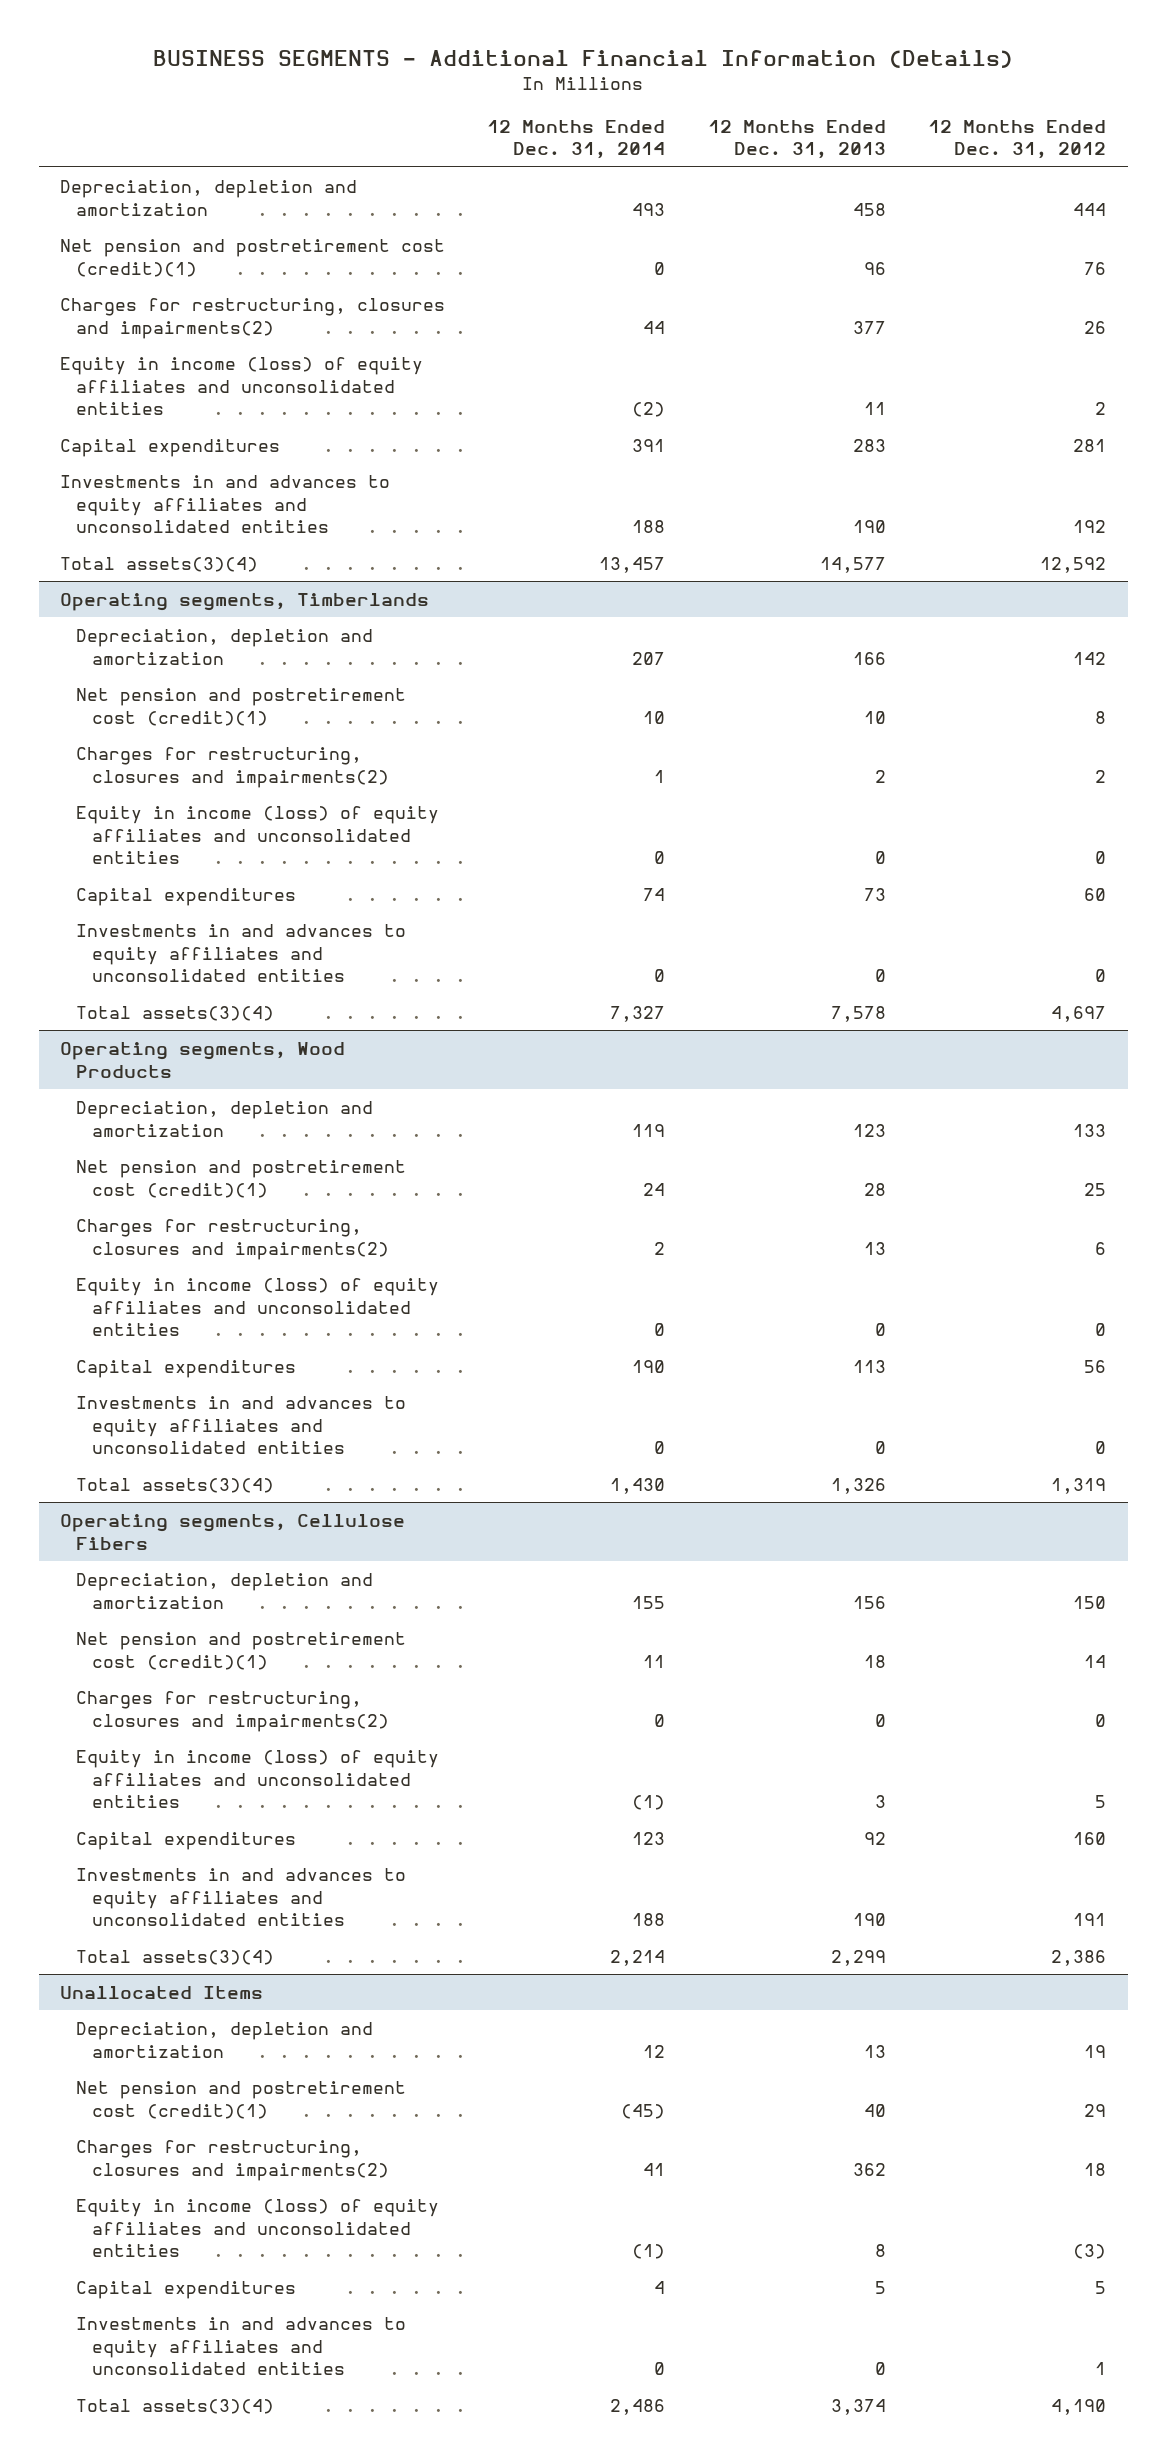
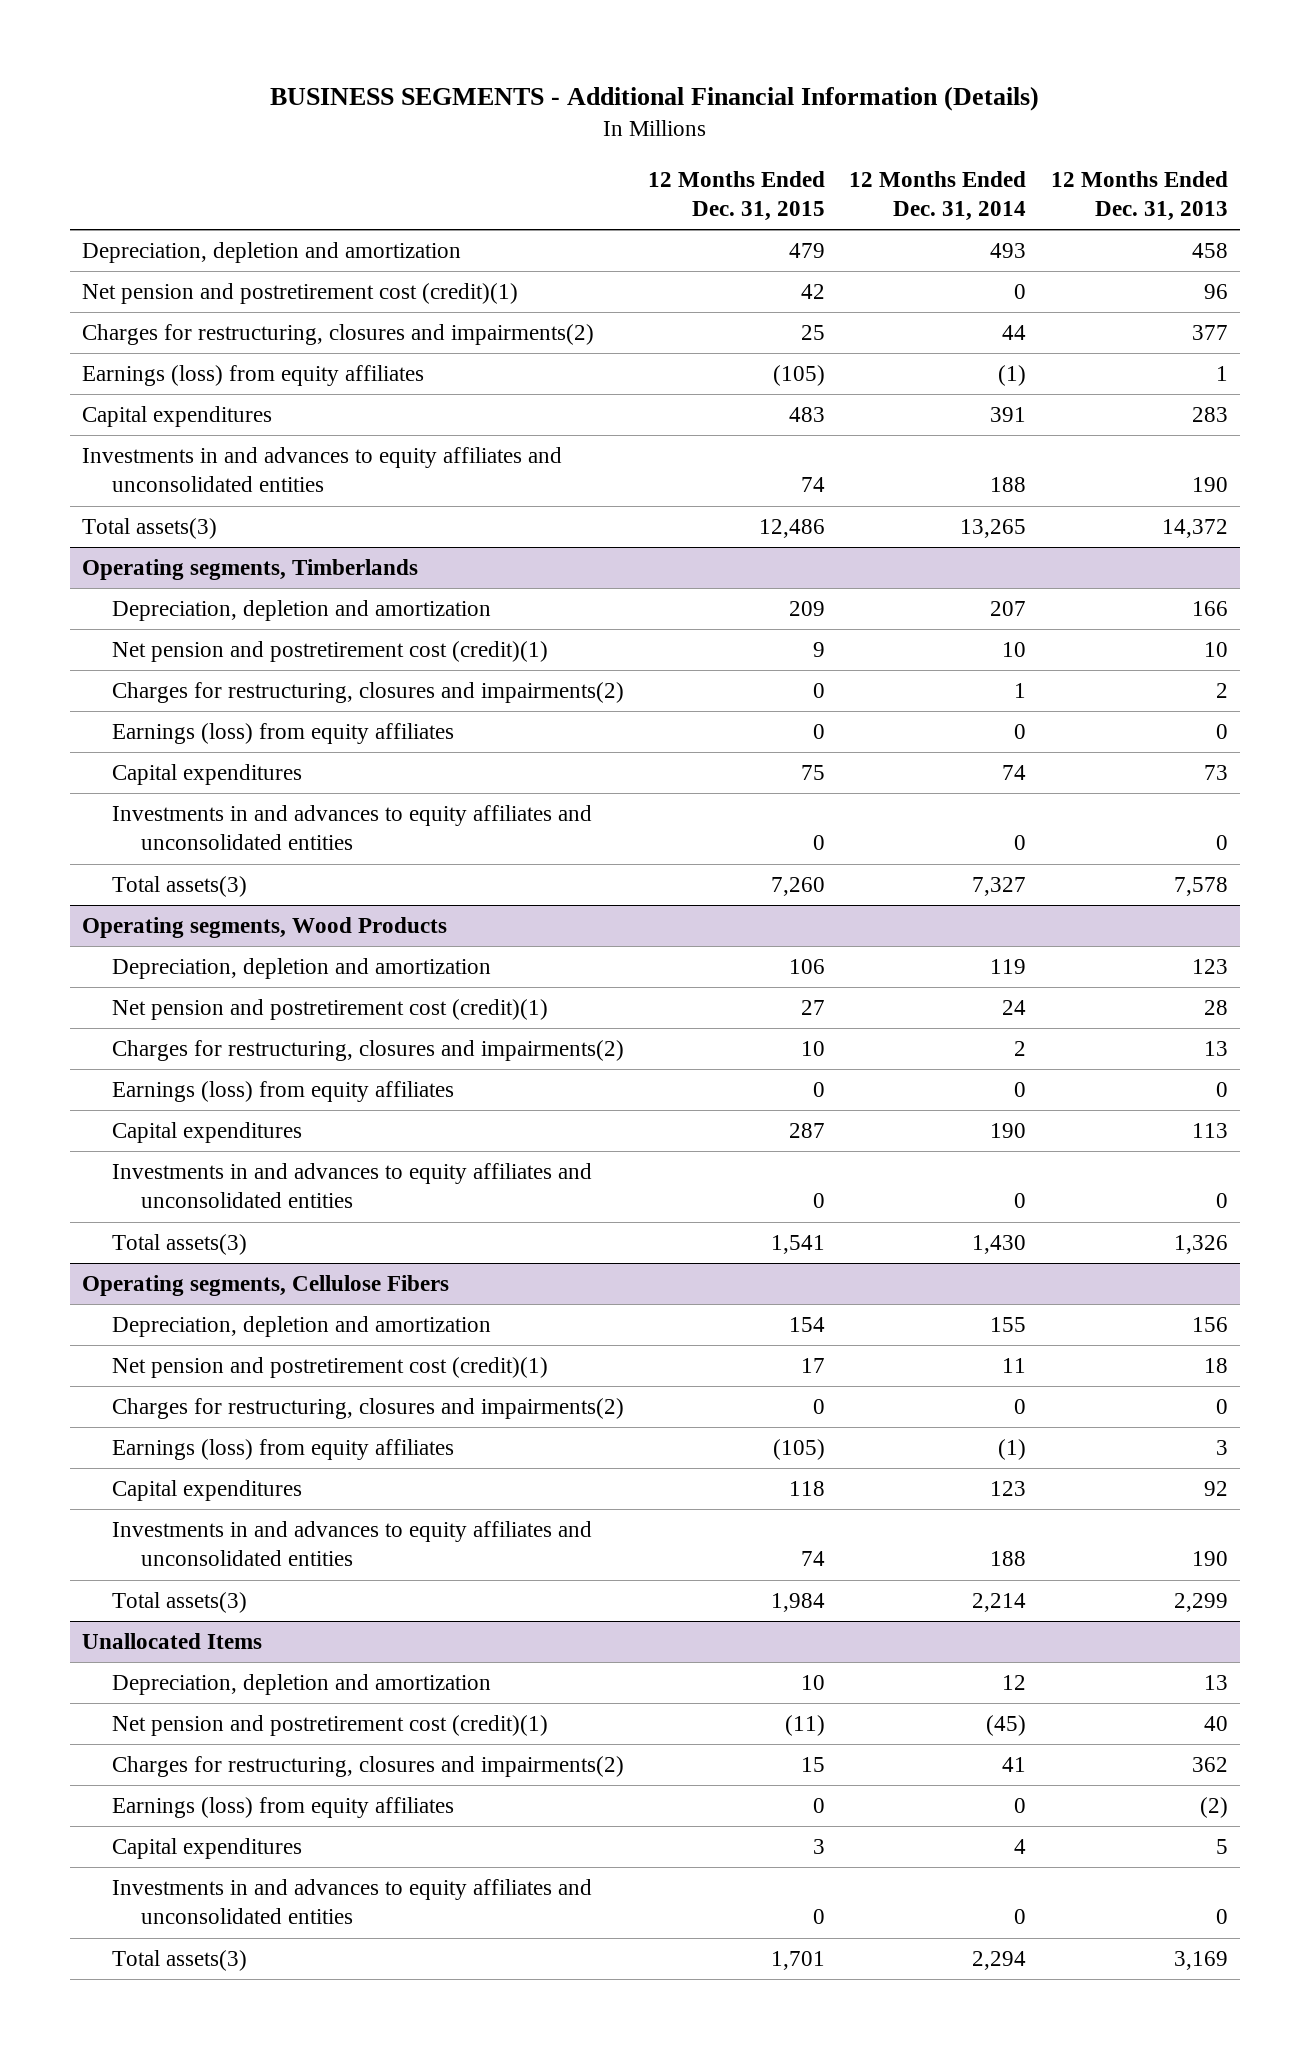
[928,119,1107,160] 12 Months Ended Dec. 31, 2012 -> none
none -> [648,170,826,221] 12 Months Ended Dec. 31, 2015
[59,356,423,416] Equity in income (loss) of equity affiliates and unconsolidated entities -> [81,365,424,387] Earnings (loss) from equity affiliates
[632,402,666,418] (2) -> [998,365,1027,387] (1)
[863,402,886,416] 11 -> [1215,366,1228,382] 1
[59,556,258,572] Total assets(3)(4) -> [81,518,217,540] Total assets(3)
[599,556,666,573] 13,457 -> [960,519,1027,539] 13,265
[819,556,886,573] 14,577 -> [1161,519,1228,539] 14,372
[76,805,440,865] Equity in income (loss) of equity affiliates and unconsolidated entities -> [111,723,454,745] Earnings (loss) from equity affiliates
[76,1005,275,1021] Total assets(3)(4) -> [111,876,247,898] Total assets(3)
[76,1277,440,1337] Equity in income (loss) of equity affiliates and unconsolidated entities -> [111,1081,454,1103] Earnings (loss) from equity affiliates
[76,1477,275,1493] Total assets(3)(4) -> [111,1234,247,1256] Total assets(3)
[76,1749,440,1809] Equity in income (loss) of equity affiliates and unconsolidated entities -> [111,1439,454,1461] Earnings (loss) from equity affiliates
[76,1949,275,1965] Total assets(3)(4) -> [111,1592,247,1614] Total assets(3)
[76,2198,440,2258] Equity in income (loss) of equity affiliates and unconsolidated entities -> [111,1797,454,1819] Earnings (loss) from equity affiliates
[632,2244,666,2260] (1) -> [1014,1798,1027,1814] 0
[874,2244,886,2258] 8 -> [1199,1797,1228,1819] (2)
[76,2398,275,2414] Total assets(3)(4) -> [111,1950,247,1972] Total assets(3)
[610,2398,666,2415] 2,486 -> [972,1951,1027,1971] 2,294
[830,2398,886,2415] 3,374 -> [1173,1951,1228,1971] 3,169

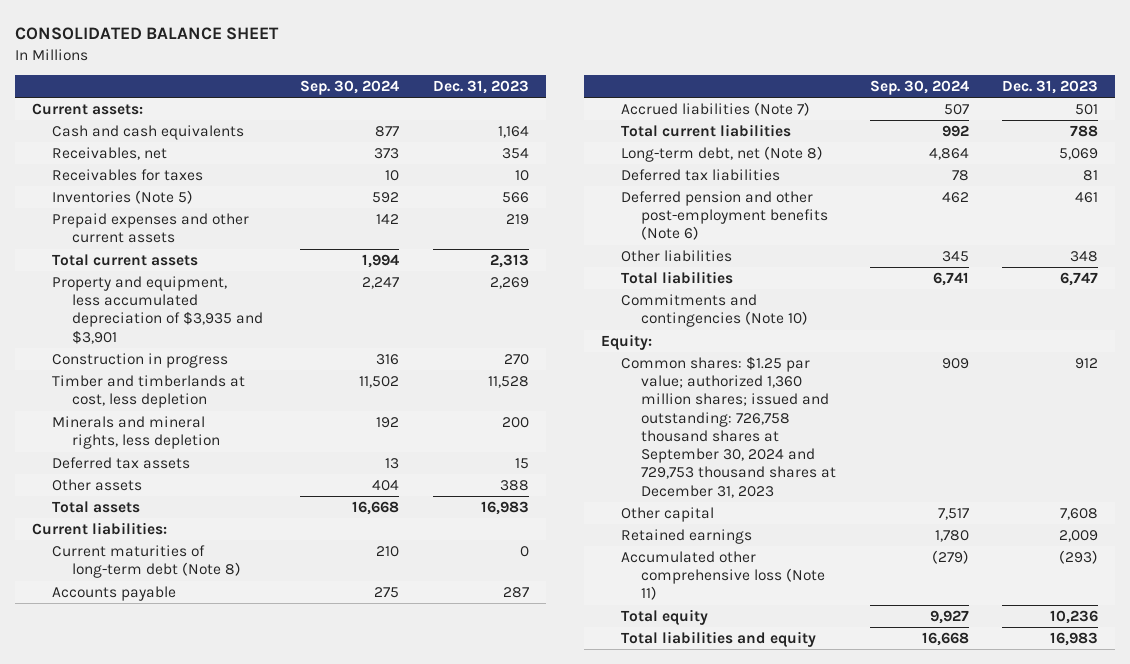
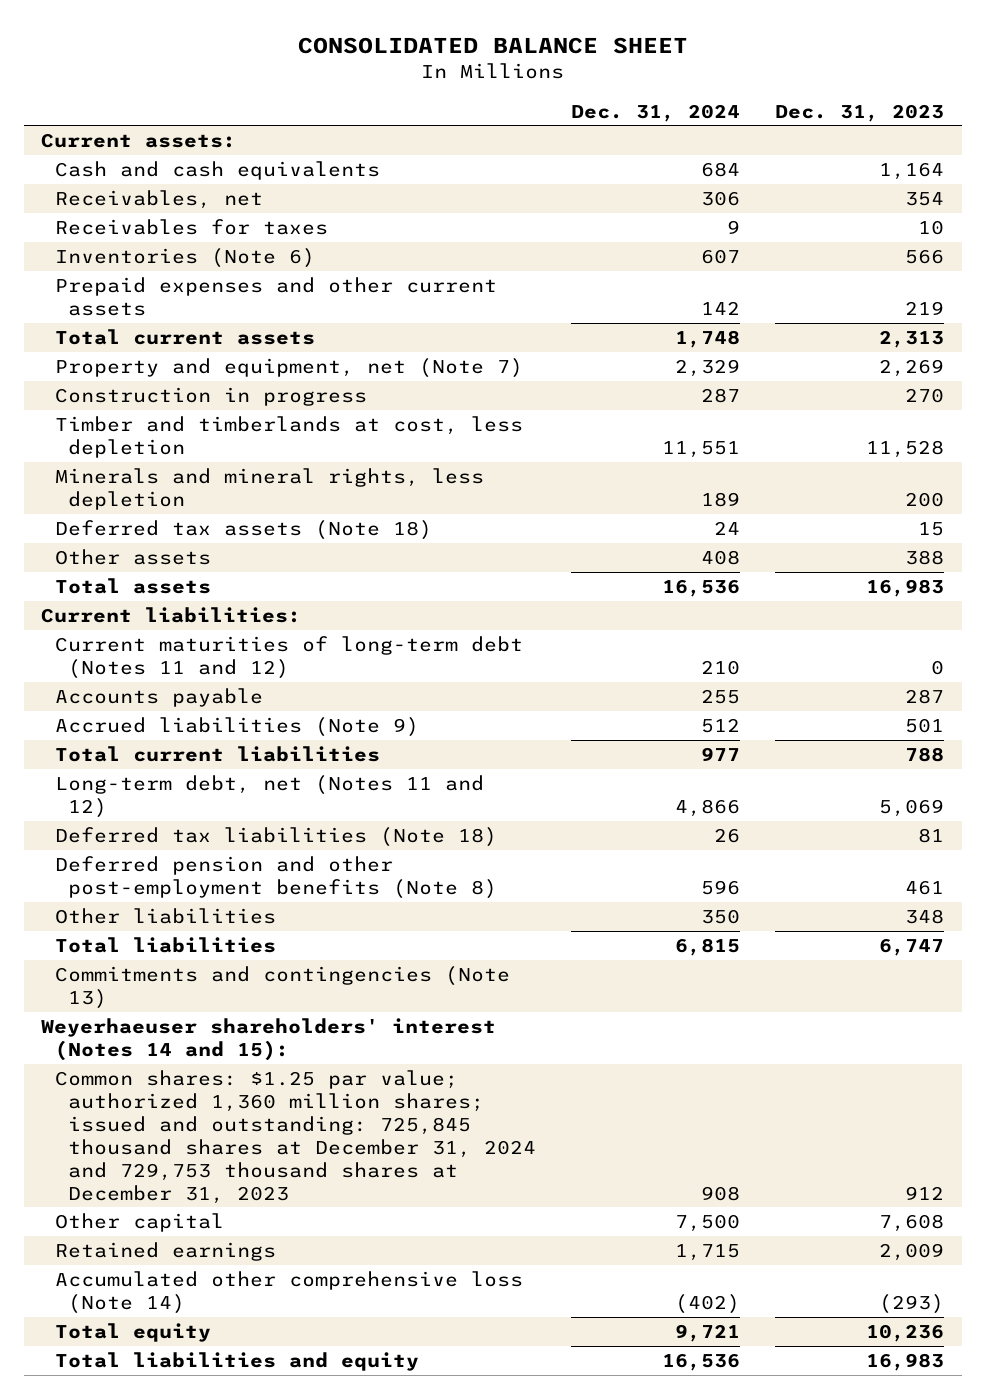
[300,80,400,96] Sep. 30, 2024 -> none
none -> [570,103,740,122] Dec. 31, 2024
[51,190,193,205] Inventories (Note 5) -> [54,247,315,268] Inventories (Note 6)
[51,276,263,344] Property and equipment, less accumulated depreciation of $3,935 and $3,901 -> [54,357,523,378] Property and equipment, net (Note 7)
[51,457,190,470] Deferred tax assets -> [54,519,432,540] Deferred tax assets (Note 18)
[51,545,241,579] Current maturities of long-term debt (Note 8) -> [54,635,523,679] Current maturities of long-term debt (Notes 11 and 12)
[621,102,811,117] Accrued liabilities (Note 7) -> [54,716,419,737] Accrued liabilities (Note 9)
[621,146,824,163] Long-term debt, net (Note 8) -> [54,774,484,818] Long-term debt, net (Notes 11 and 12)
[621,169,781,182] Deferred tax liabilities -> [54,826,497,847] Deferred tax liabilities (Note 18)
[621,191,829,241] Deferred pension and other post-employment benefits (Note 6) -> [54,855,497,899] Deferred pension and other post-employment benefits (Note 8)
[621,294,809,328] Commitments and contingencies (Note 10) -> [54,965,510,1009] Commitments and contingencies (Note 13)
[600,334,652,351] Equity: -> [41,1017,497,1061] Weyerhaeuser shareholders' interest (Notes 14 and 15):
[621,356,837,498] Common shares: $1.25 par value; authorized 1,360 million shares; issued and outstanding: 726,758 thousand shares at September 30, 2024 and 729,753 thousand shares at December 31, 2023 -> [54,1069,536,1204] Common shares: $1.25 par value; authorized 1,360 million shares; issued and outstanding: 725,845 thousand shares at December 31, 2024 and 729,753 thousand shares at December 31, 2023
[621,551,826,601] Accumulated other comprehensive loss (Note 11) -> [54,1270,523,1314] Accumulated other comprehensive loss (Note 14)

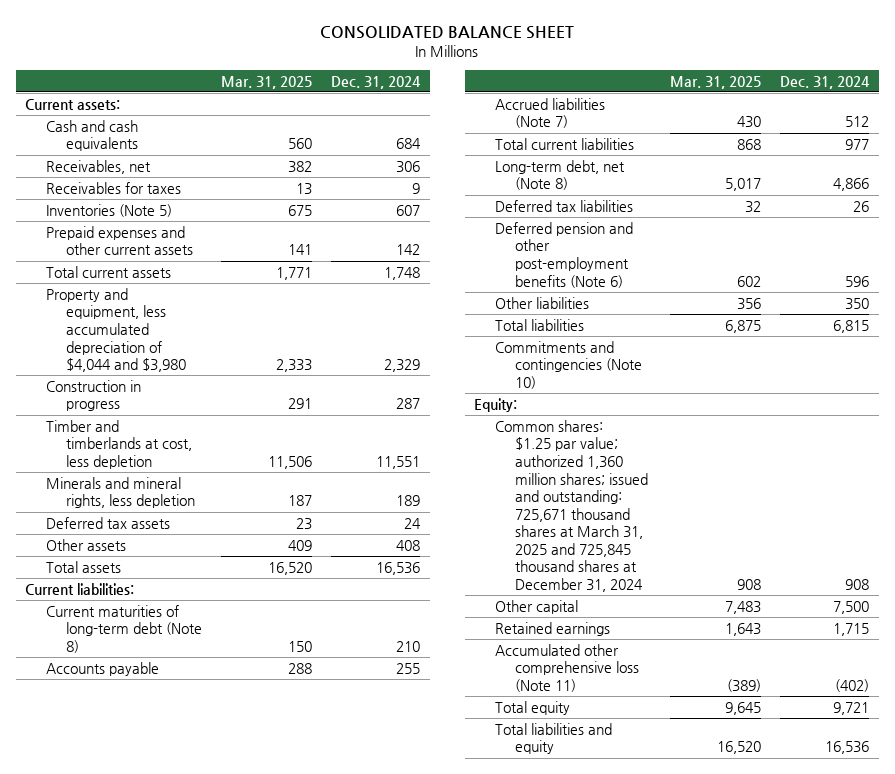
[775,103,945,122] Dec. 31, 2023 -> none
none -> [221,75,313,89] Mar. 31, 2025
[54,247,315,268] Inventories (Note 6) -> [45,203,172,217] Inventories (Note 5)
[54,357,523,378] Property and equipment, net (Note 7) -> [45,287,187,373] Property and equipment, less accumulated depreciation of $4,044 and $3,980
[54,519,432,540] Deferred tax assets (Note 18) -> [45,516,170,529] Deferred tax assets
[54,635,523,679] Current maturities of long-term debt (Notes 11 and 12) -> [45,604,203,653] Current maturities of long-term debt (Note 8)
[54,716,419,737] Accrued liabilities (Note 9) -> [494,97,605,129] Accrued liabilities (Note 7)
[54,774,484,818] Long-term debt, net (Notes 11 and 12) -> [494,159,625,191] Long-term debt, net (Note 8)
[54,826,497,847] Deferred tax liabilities (Note 18) -> [494,199,633,212] Deferred tax liabilities
[54,855,497,899] Deferred pension and other post-employment benefits (Note 8) -> [494,221,633,288] Deferred pension and other post-employment benefits (Note 6)
[54,965,510,1009] Commitments and contingencies (Note 13) -> [494,340,642,389] Commitments and contingencies (Note 10)
[41,1017,497,1061] Weyerhaeuser shareholders' interest (Notes 14 and 15): -> [474,397,518,412] Equity:
[54,1069,536,1204] Common shares: $1.25 par value; authorized 1,360 million shares; issued and outstanding: 725,845 thousand shares at December 31, 2024 and 729,753 thousand shares at December 31, 2023 -> [494,419,648,592] Common shares: $1.25 par value; authorized 1,360 million shares; issued and outstanding: 725,671 thousand shares at March 31, 2025 and 725,845 thousand shares at December 31, 2024
[54,1270,523,1314] Accumulated other comprehensive loss (Note 14) -> [494,643,639,692] Accumulated other comprehensive loss (Note 11)

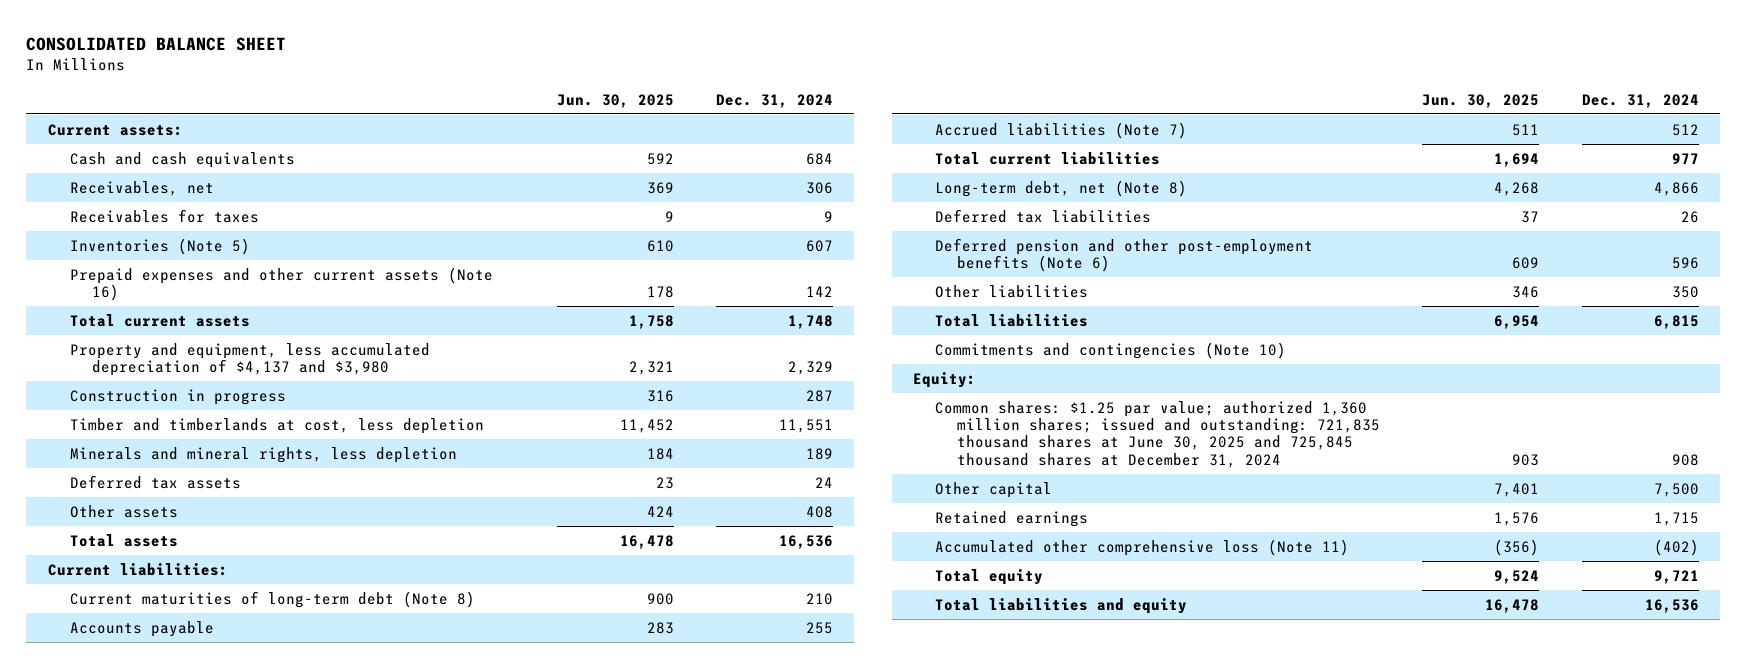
[221,75,313,89] Mar. 31, 2025 -> none
none -> [556,93,674,108] Jun. 30, 2025
[45,225,194,256] Prepaid expenses and other current assets -> [69,266,493,302] Prepaid expenses and other current assets (Note 16)
[45,287,187,373] Property and equipment, less accumulated depreciation of $4,044 and $3,980 -> [69,342,430,377] Property and equipment, less accumulated depreciation of $4,137 and $3,980
[494,419,648,592] Common shares: $1.25 par value; authorized 1,360 million shares; issued and outstanding: 725,671 thousand shares at March 31, 2025 and 725,845 thousand shares at December 31, 2024 -> [935,400,1381,468] Common shares: $1.25 par value; authorized 1,360 million shares; issued and outstanding: 721,835 thousand shares at June 30, 2025 and 725,845 thousand shares at December 31, 2024

